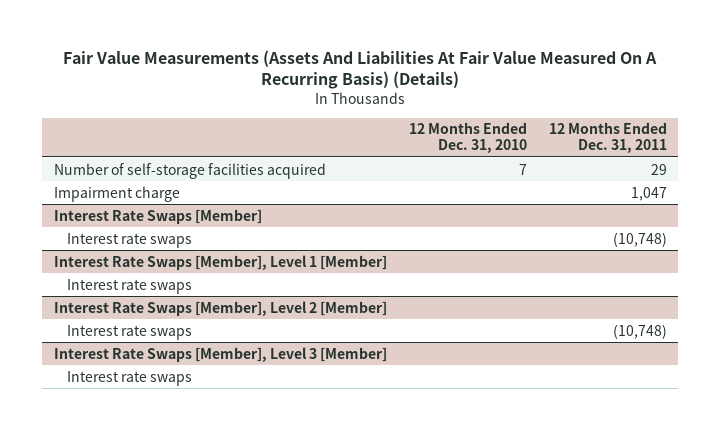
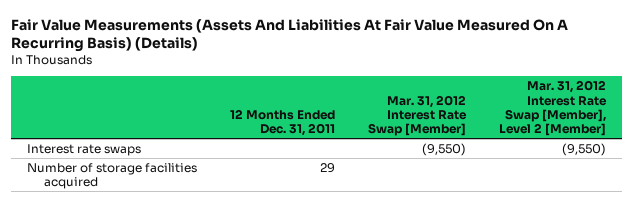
[408,122,527,154] 12 Months Ended Dec. 31, 2010 -> none
none -> [368,94,468,137] Mar. 31, 2012 Interest Rate Swap [Member]
none -> [498,80,607,137] Mar. 31, 2012 Interest Rate Swap [Member], Level 2 [Member]
[53,185,180,202] Impairment charge -> none
[53,208,262,224] Interest Rate Swaps [Member] -> none
[67,232,193,248] Interest rate swaps -> none
[53,254,387,270] Interest Rate Swaps [Member], Level 1 [Member] -> none
[67,278,193,294] Interest rate swaps -> none
[53,300,387,316] Interest Rate Swaps [Member], Level 2 [Member] -> none
[67,324,193,340] Interest rate swaps -> none
[53,346,387,362] Interest Rate Swaps [Member], Level 3 [Member] -> none
[67,370,193,386] Interest rate swaps -> none
none -> [27,143,142,156] Interest rate swaps
[53,162,326,179] Number of self-storage facilities acquired -> [27,162,198,190] Number of storage facilities acquired

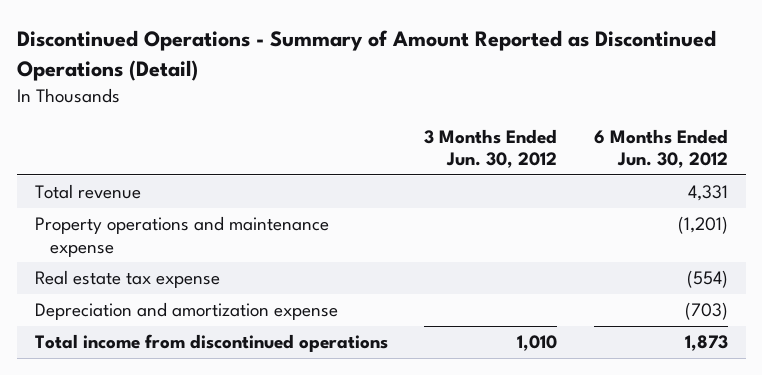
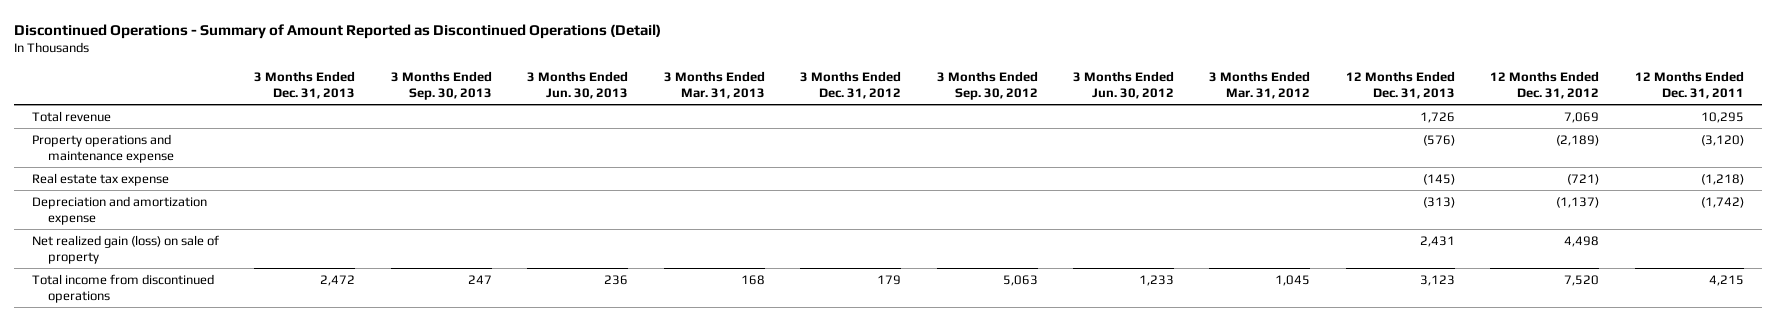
[593,128,728,169] 6 Months Ended Jun. 30, 2012 -> none
none -> [254,71,356,100] 3 Months Ended Dec. 31, 2013
none -> [390,71,492,101] 3 Months Ended Sep. 30, 2013
none -> [527,71,629,100] 3 Months Ended Jun. 30, 2013
none -> [663,71,765,100] 3 Months Ended Mar. 31, 2013
none -> [800,71,902,100] 3 Months Ended Dec. 31, 2012
none -> [936,71,1038,101] 3 Months Ended Sep. 30, 2012
none -> [1209,71,1311,100] 3 Months Ended Mar. 31, 2012
none -> [1345,71,1455,100] 12 Months Ended Dec. 31, 2013
none -> [1490,71,1600,100] 12 Months Ended Dec. 31, 2012
none -> [1634,71,1744,100] 12 Months Ended Dec. 31, 2011
none -> [31,234,219,264] Net realized gain (loss) on sale of property
[517,335,558,352] 1,010 -> [1139,274,1175,286] 1,233

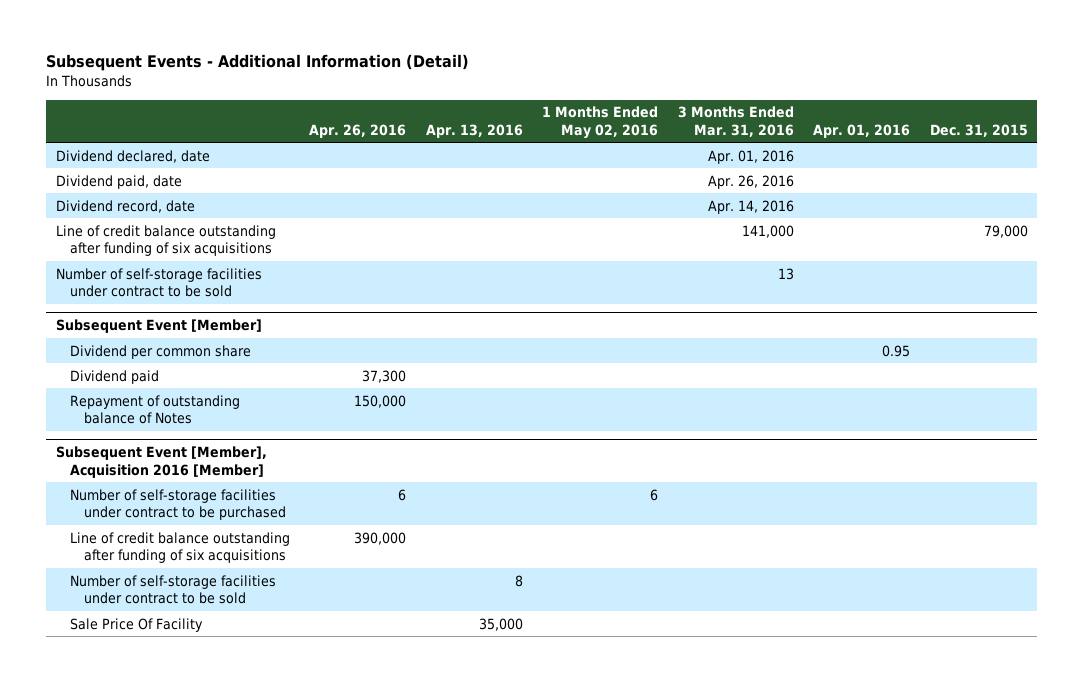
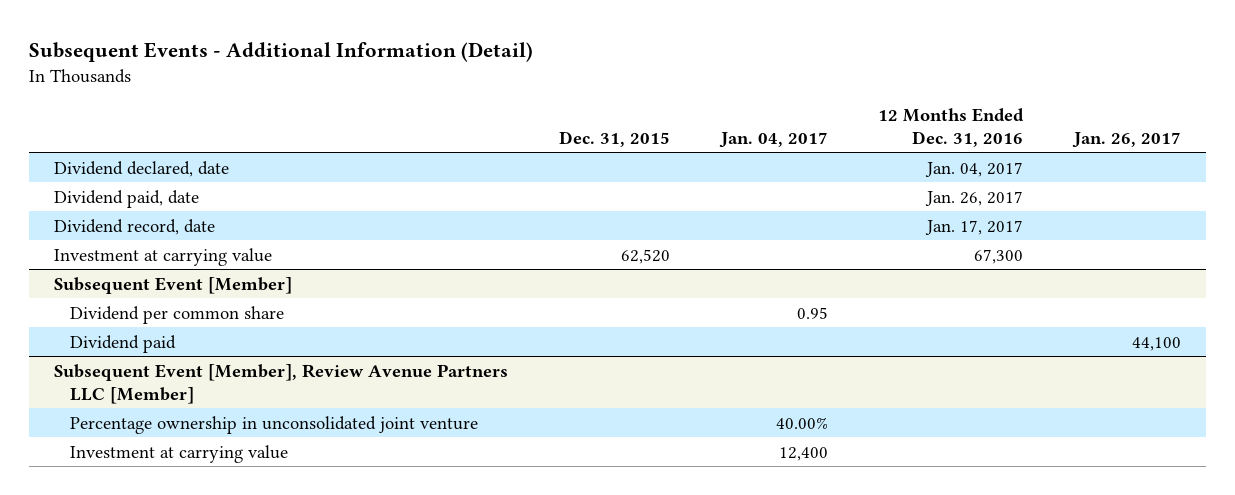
[309,123,407,138] Apr. 26, 2016 -> none
[425,123,523,138] Apr. 13, 2016 -> none
[542,106,659,139] 1 Months Ended May 02, 2016 -> none
[677,106,794,137] 3 Months Ended Mar. 31, 2016 -> none
[813,123,911,138] Apr. 01, 2016 -> none
none -> [718,131,828,148] Jan. 04, 2017
none -> [878,107,1025,147] 12 Months Ended Dec. 31, 2016
none -> [1071,131,1181,148] Jan. 26, 2017
[55,224,276,257] Line of credit balance outstanding after funding of six acquisitions -> none
[55,267,262,298] Number of self-storage facilities under contract to be sold -> none
none -> [54,247,273,266] Investment at carrying value
[69,394,240,425] Repayment of outstanding balance of Notes -> none
[55,446,267,478] Subsequent Event [Member], Acquisition 2016 [Member] -> none
[69,488,286,521] Number of self-storage facilities under contract to be purchased -> none
[69,531,290,564] Line of credit balance outstanding after funding of six acquisitions -> none
[69,574,276,605] Number of self-storage facilities under contract to be sold -> none
[69,617,203,632] Sale Price Of Facility -> none
none -> [54,363,509,404] Subsequent Event [Member], Review Avenue Partners LLC [Member]
none -> [69,415,478,434] Percentage ownership in unconsolidated joint venture
none -> [69,444,288,463] Investment at carrying value

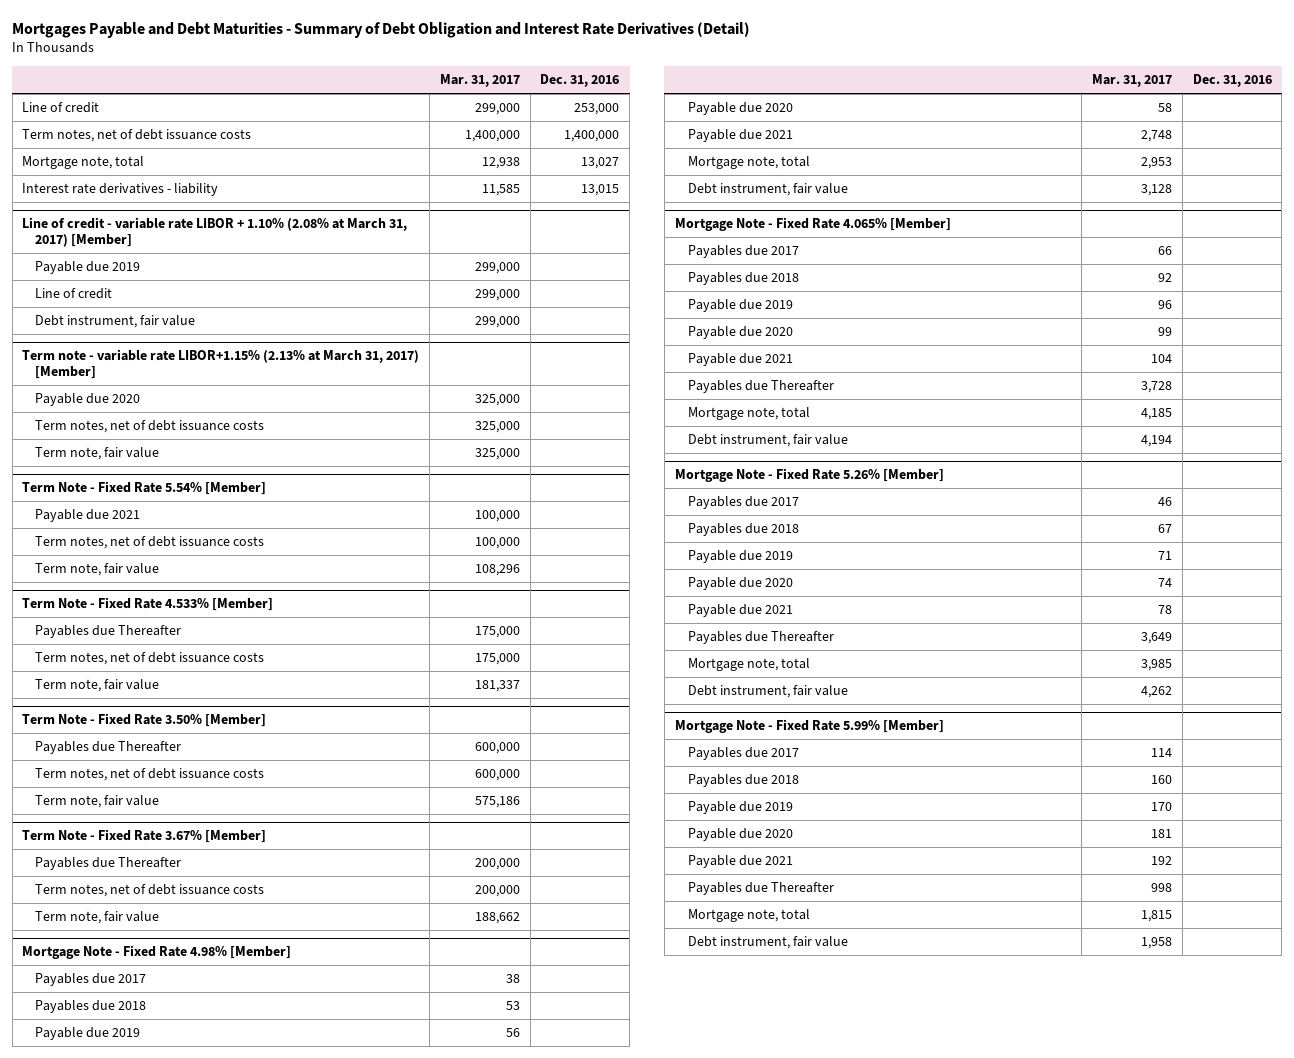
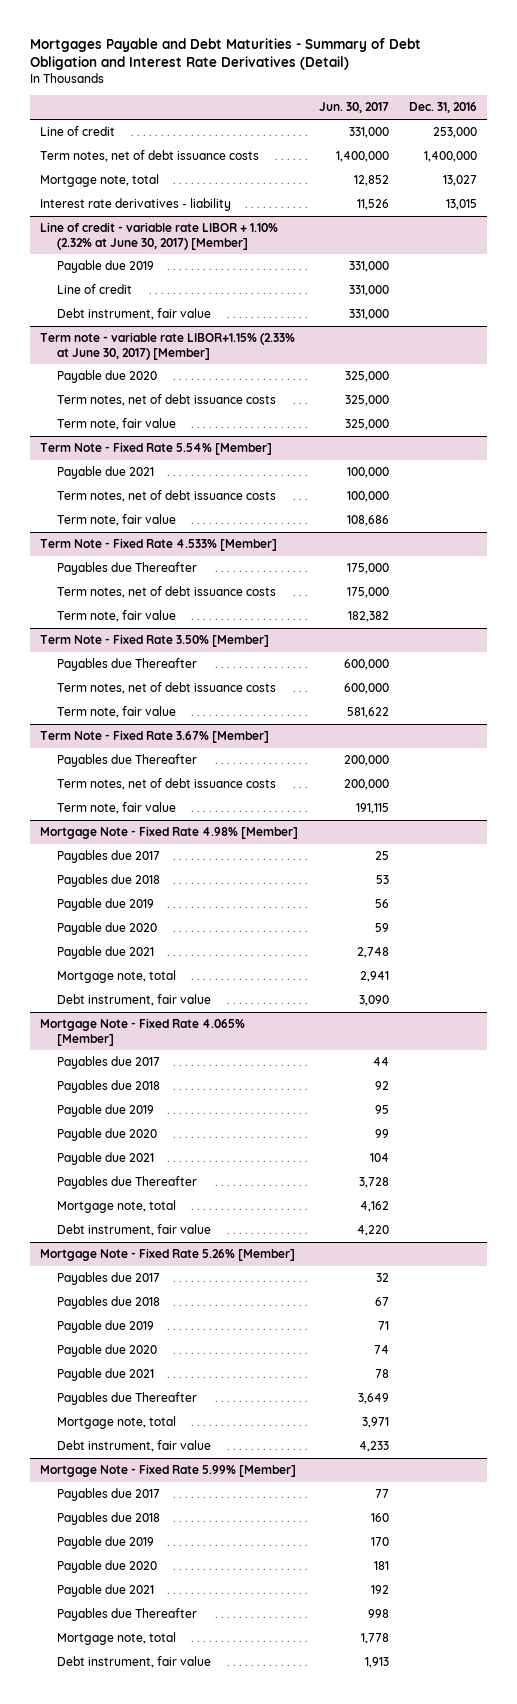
[439,74,520,88] Mar. 31, 2017 -> none
none -> [318,102,389,114] Jun. 30, 2017
[22,217,408,248] Line of credit - variable rate LIBOR + 1.10% (2.08% at March 31, 2017) [Member] -> [40,222,279,250] Line of credit - variable rate LIBOR + 1.10% (2.32% at June 30, 2017) [Member]
[22,349,420,380] Term note - variable rate LIBOR+1.15% (2.13% at March 31, 2017) [Member] -> [40,332,296,360] Term note - variable rate LIBOR+1.15% (2.33% at June 30, 2017) [Member]

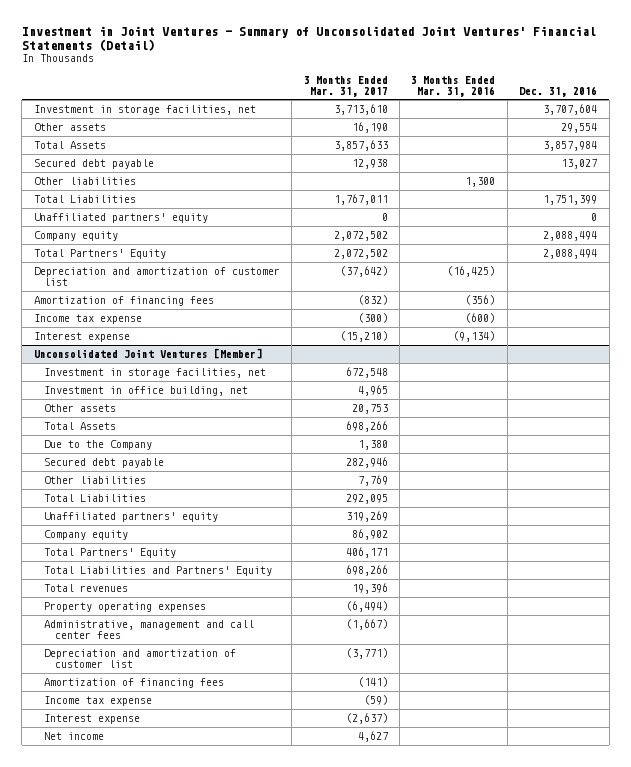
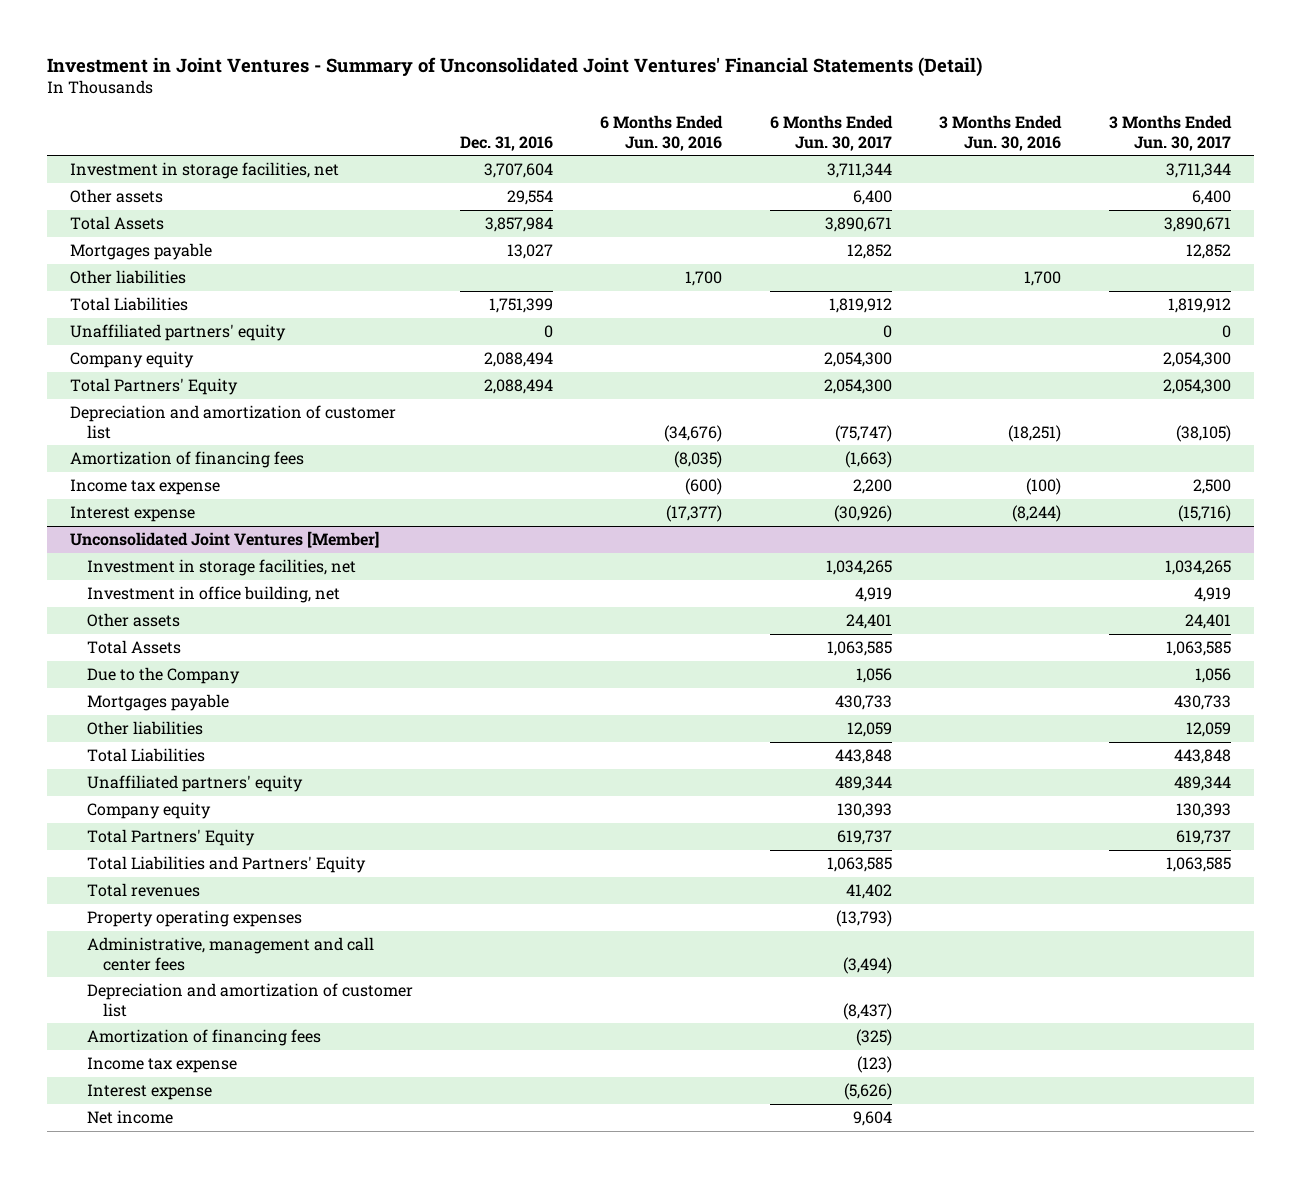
[303,75,388,97] 3 Months Ended Mar. 31, 2017 -> none
[411,75,496,97] 3 Months Ended Mar. 31, 2016 -> none
none -> [600,115,724,151] 6 Months Ended Jun. 30, 2016
none -> [769,115,893,151] 6 Months Ended Jun. 30, 2017
none -> [939,115,1063,151] 3 Months Ended Jun. 30, 2016
none -> [1108,115,1232,151] 3 Months Ended Jun. 30, 2017
[33,159,154,170] Secured debt payable -> [70,243,213,261] Mortgages payable
[44,458,165,469] Secured debt payable -> [86,694,229,712] Mortgages payable

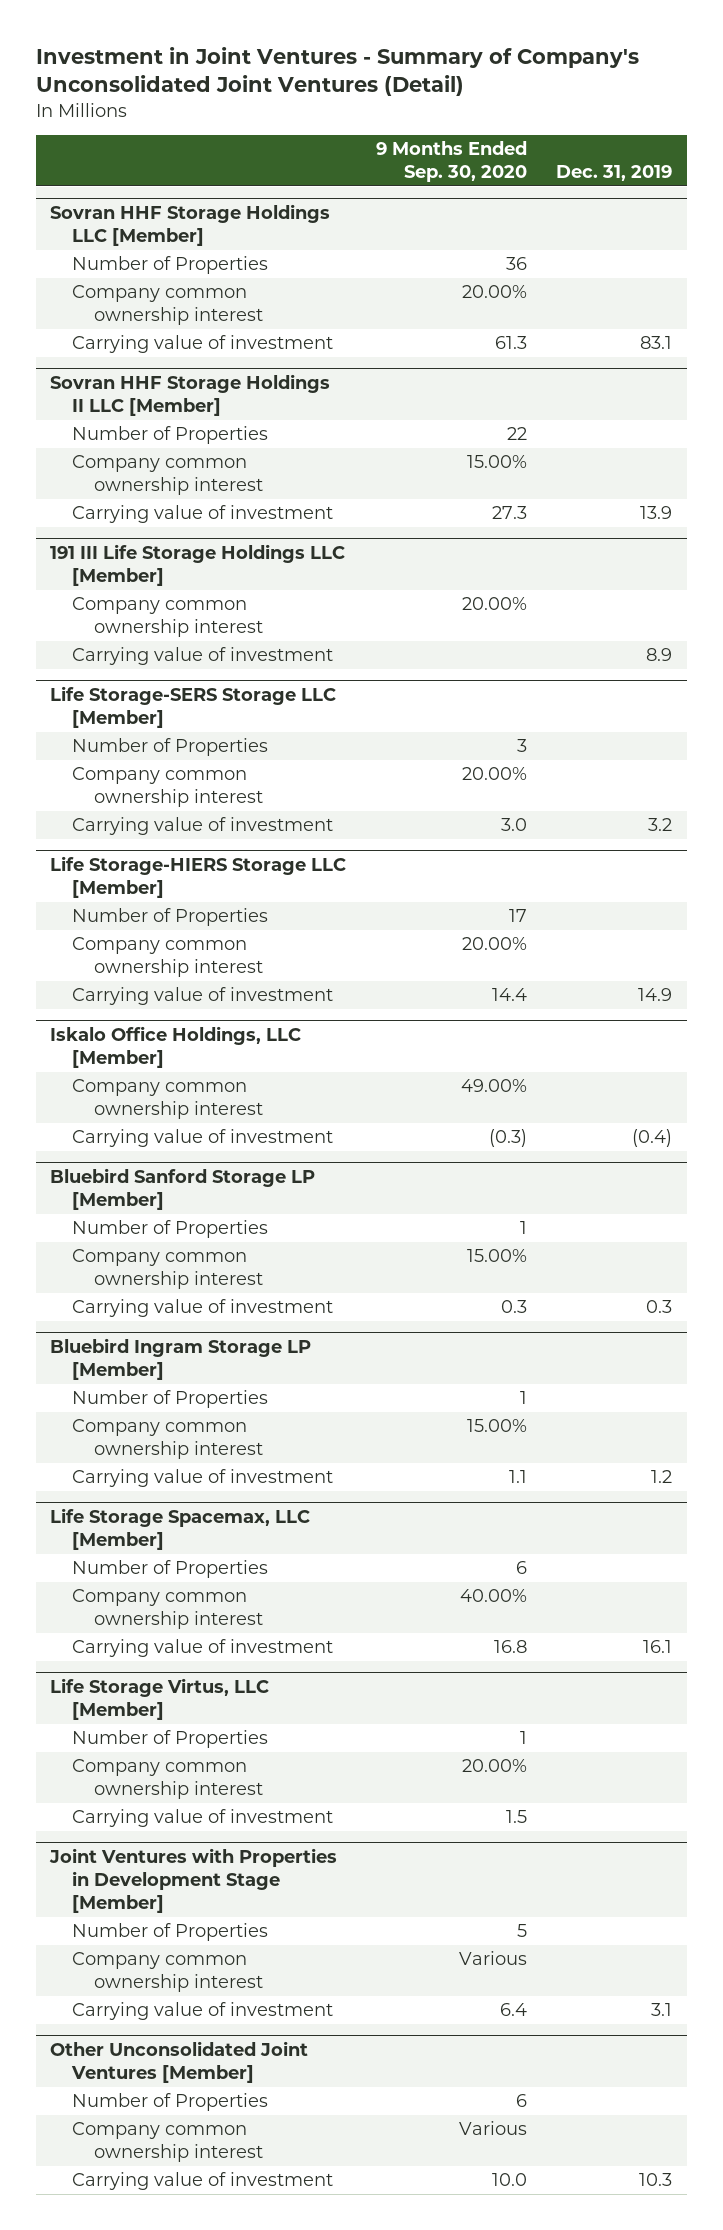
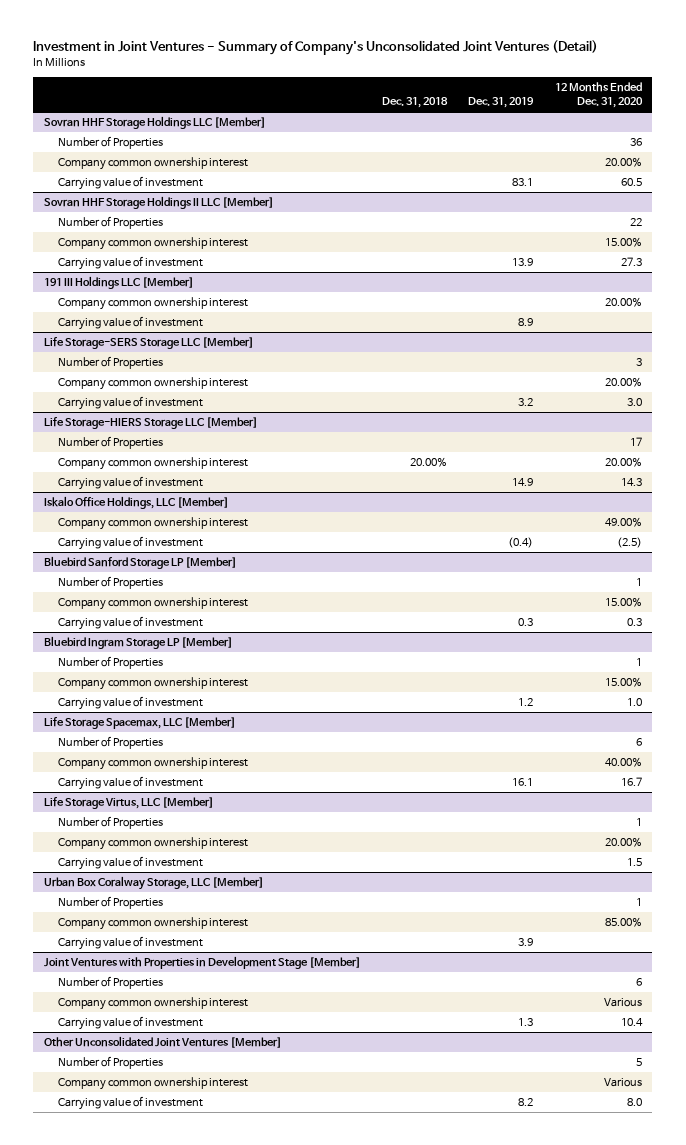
[375,141,527,183] 9 Months Ended Sep. 30, 2020 -> none
none -> [382,97,449,109] Dec. 31, 2018
none -> [554,81,643,109] 12 Months Ended Dec. 31, 2020
[50,543,346,587] 191 III Life Storage Holdings LLC [Member] -> [43,275,194,289] 191 III Holdings LLC [Member]
none -> [43,875,264,890] Urban Box Coralway Storage, LLC [Member]
none -> [57,895,163,909] Number of Properties
none -> [57,916,248,930] Company common ownership interest
none -> [57,935,203,950] Carrying value of investment
[651,2003,673,2017] 3.1 -> [518,1017,534,1026] 1.3
[639,2173,673,2187] 10.3 -> [518,1097,534,1106] 8.2

